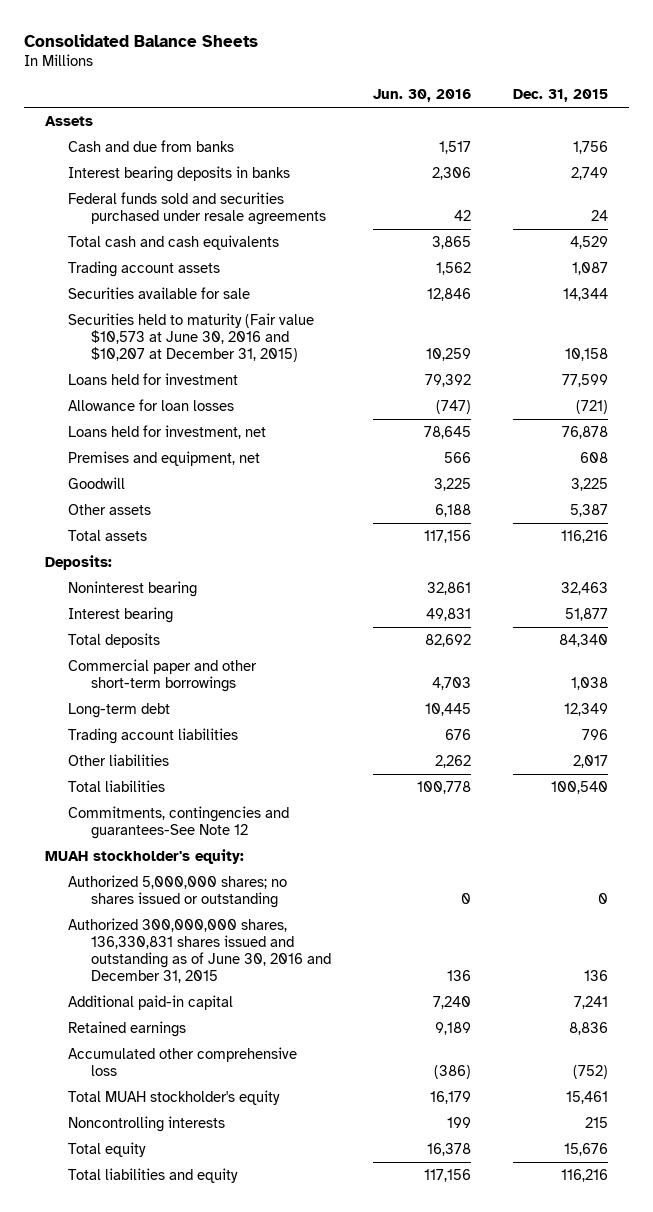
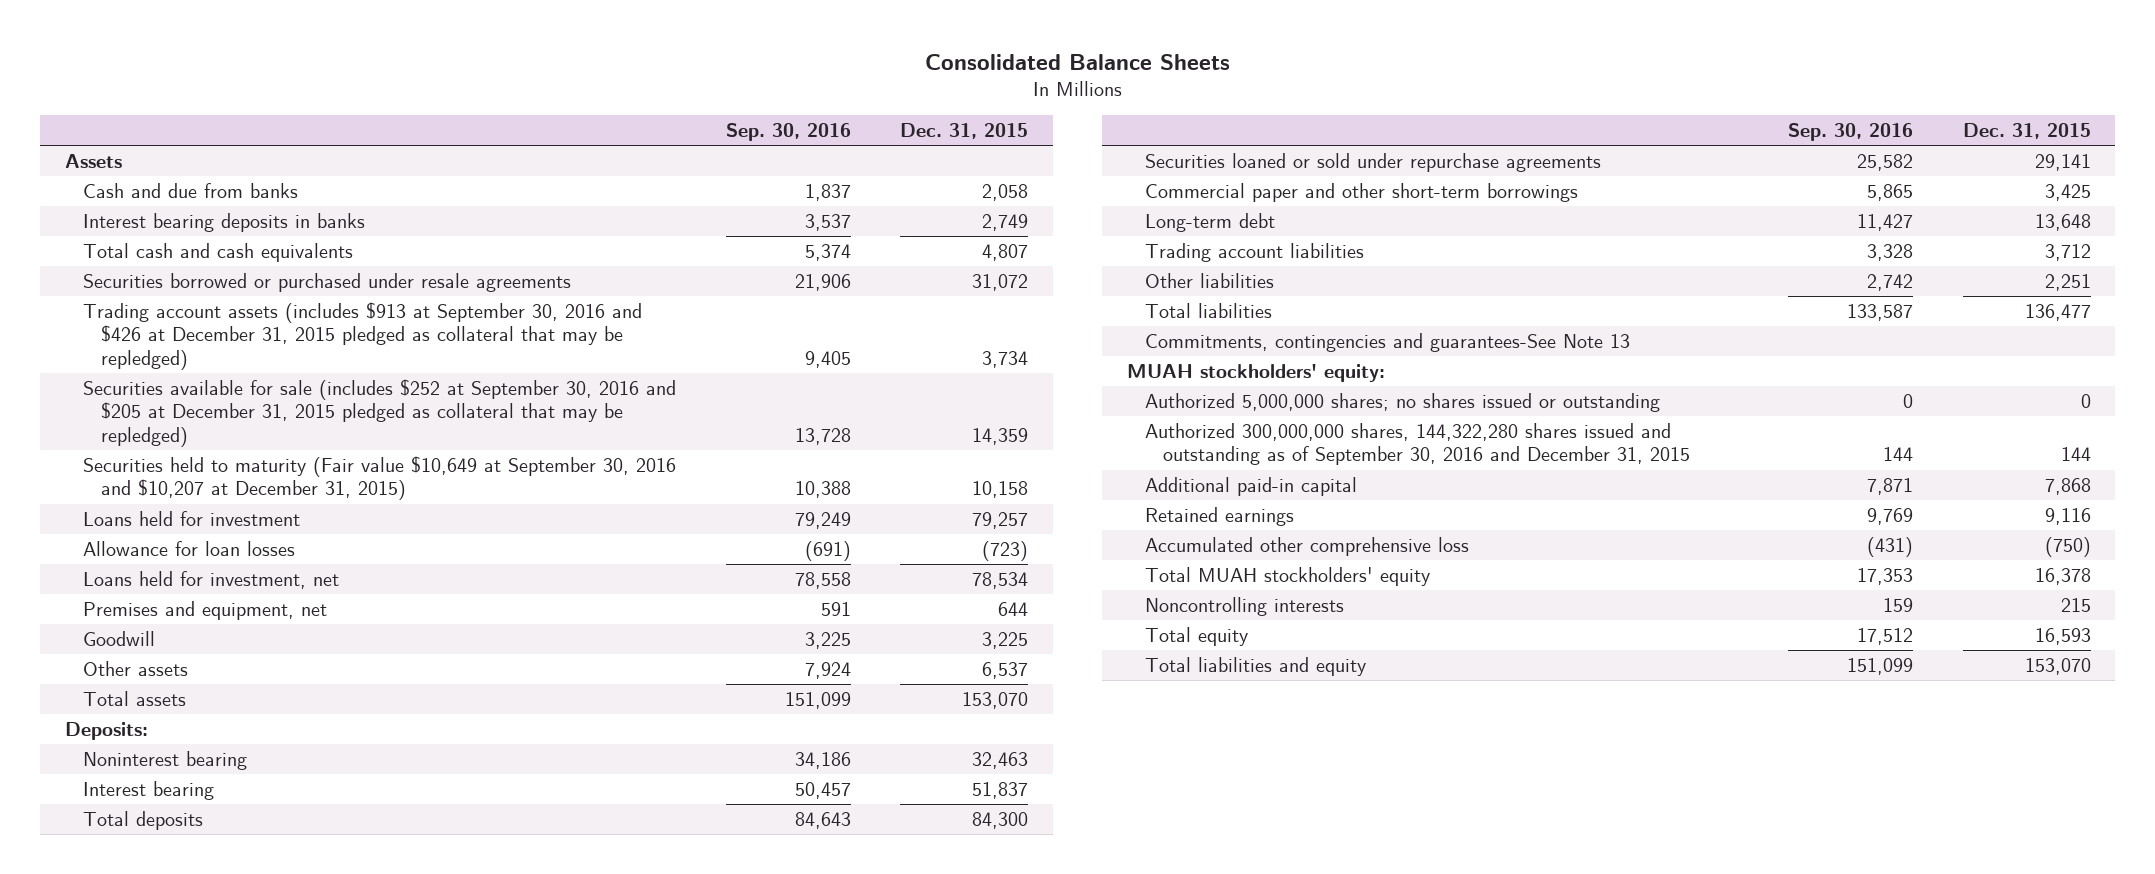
[373,89,472,103] Jun. 30, 2016 -> none
none -> [725,123,851,142] Sep. 30, 2016
[572,141,608,155] 1,756 -> [982,183,1029,201] 2,058
[68,192,327,226] Federal funds sold and securities purchased under resale agreements -> none
[68,261,221,278] Trading account assets -> none
[68,287,251,300] Securities available for sale -> none
[569,236,608,250] 4,529 -> [982,243,1029,261] 4,807
none -> [82,272,571,292] Securities borrowed or purchased under resale agreements
none -> [82,301,642,371] Trading account assets (includes $913 at September 30, 2016 and $426 at December 31, 2015 pledged as collateral that may be repledged)
none -> [82,378,676,448] Securities available for sale (includes $252 at September 30, 2016 and $205 at December 31, 2015 pledged as collateral that may be repledged)
[68,313,315,363] Securities held to maturity (Fair value $10,573 at June 30, 2016 and $10,207 at December 31, 2015) -> [82,455,676,501] Securities held to maturity (Fair value $10,649 at September 30, 2016 and $10,207 at December 31, 2015)
[561,374,608,388] 77,599 -> [972,511,1029,529] 79,257
[575,400,608,415] (721) -> [982,540,1029,561] (723)
[561,426,608,440] 76,878 -> [972,571,1029,589] 78,534
[579,452,608,464] 608 -> [998,601,1029,616] 644
[569,504,608,518] 5,387 -> [982,661,1029,679] 6,537
[560,530,608,544] 116,216 -> [962,691,1029,709] 153,070
[564,608,608,622] 51,877 -> [972,781,1029,799] 51,837
[558,634,608,648] 84,340 -> [972,811,1029,829] 84,300
none -> [1144,152,1601,172] Securities loaned or sold under repurchase agreements
[570,677,608,691] 1,038 -> [2044,183,2091,201] 3,425
[563,703,608,717] 12,349 -> [2034,213,2091,231] 13,648
[581,729,608,741] 796 -> [2044,243,2091,261] 3,712
[572,755,608,769] 2,017 -> [2044,273,2091,291] 2,251
[550,781,608,795] 100,540 -> [2024,303,2091,321] 136,477
[68,806,290,840] Commitments, contingencies and guarantees-See Note 12 -> [1144,332,1630,352] Commitments, contingencies and guarantees-See Note 13
[44,849,244,865] MUAH stockholder's equity: -> [1126,363,1385,382] MUAH stockholders' equity:
[68,918,332,984] Authorized 300,000,000 shares, 136,330,831 shares issued and outstanding as of June 30, 2016 and December 31, 2015 -> [1144,422,1691,466] Authorized 300,000,000 shares, 144,322,280 shares issued and outstanding as of September 30, 2016 and December 31, 2015
[583,970,608,982] 136 -> [2060,447,2091,462] 144
[573,996,608,1010] 7,241 -> [2044,477,2091,495] 7,868
[568,1022,608,1036] 8,836 -> [2044,507,2091,525] 9,116
[572,1065,608,1080] (752) -> [2044,536,2091,557] (750)
[68,1090,281,1106] Total MUAH stockholder's equity -> [1144,566,1430,586] Total MUAH stockholders' equity
[565,1091,608,1105] 15,461 -> [2034,567,2091,585] 16,378
[563,1143,608,1157] 15,676 -> [2034,627,2091,645] 16,593
[560,1169,608,1183] 116,216 -> [2024,657,2091,675] 153,070

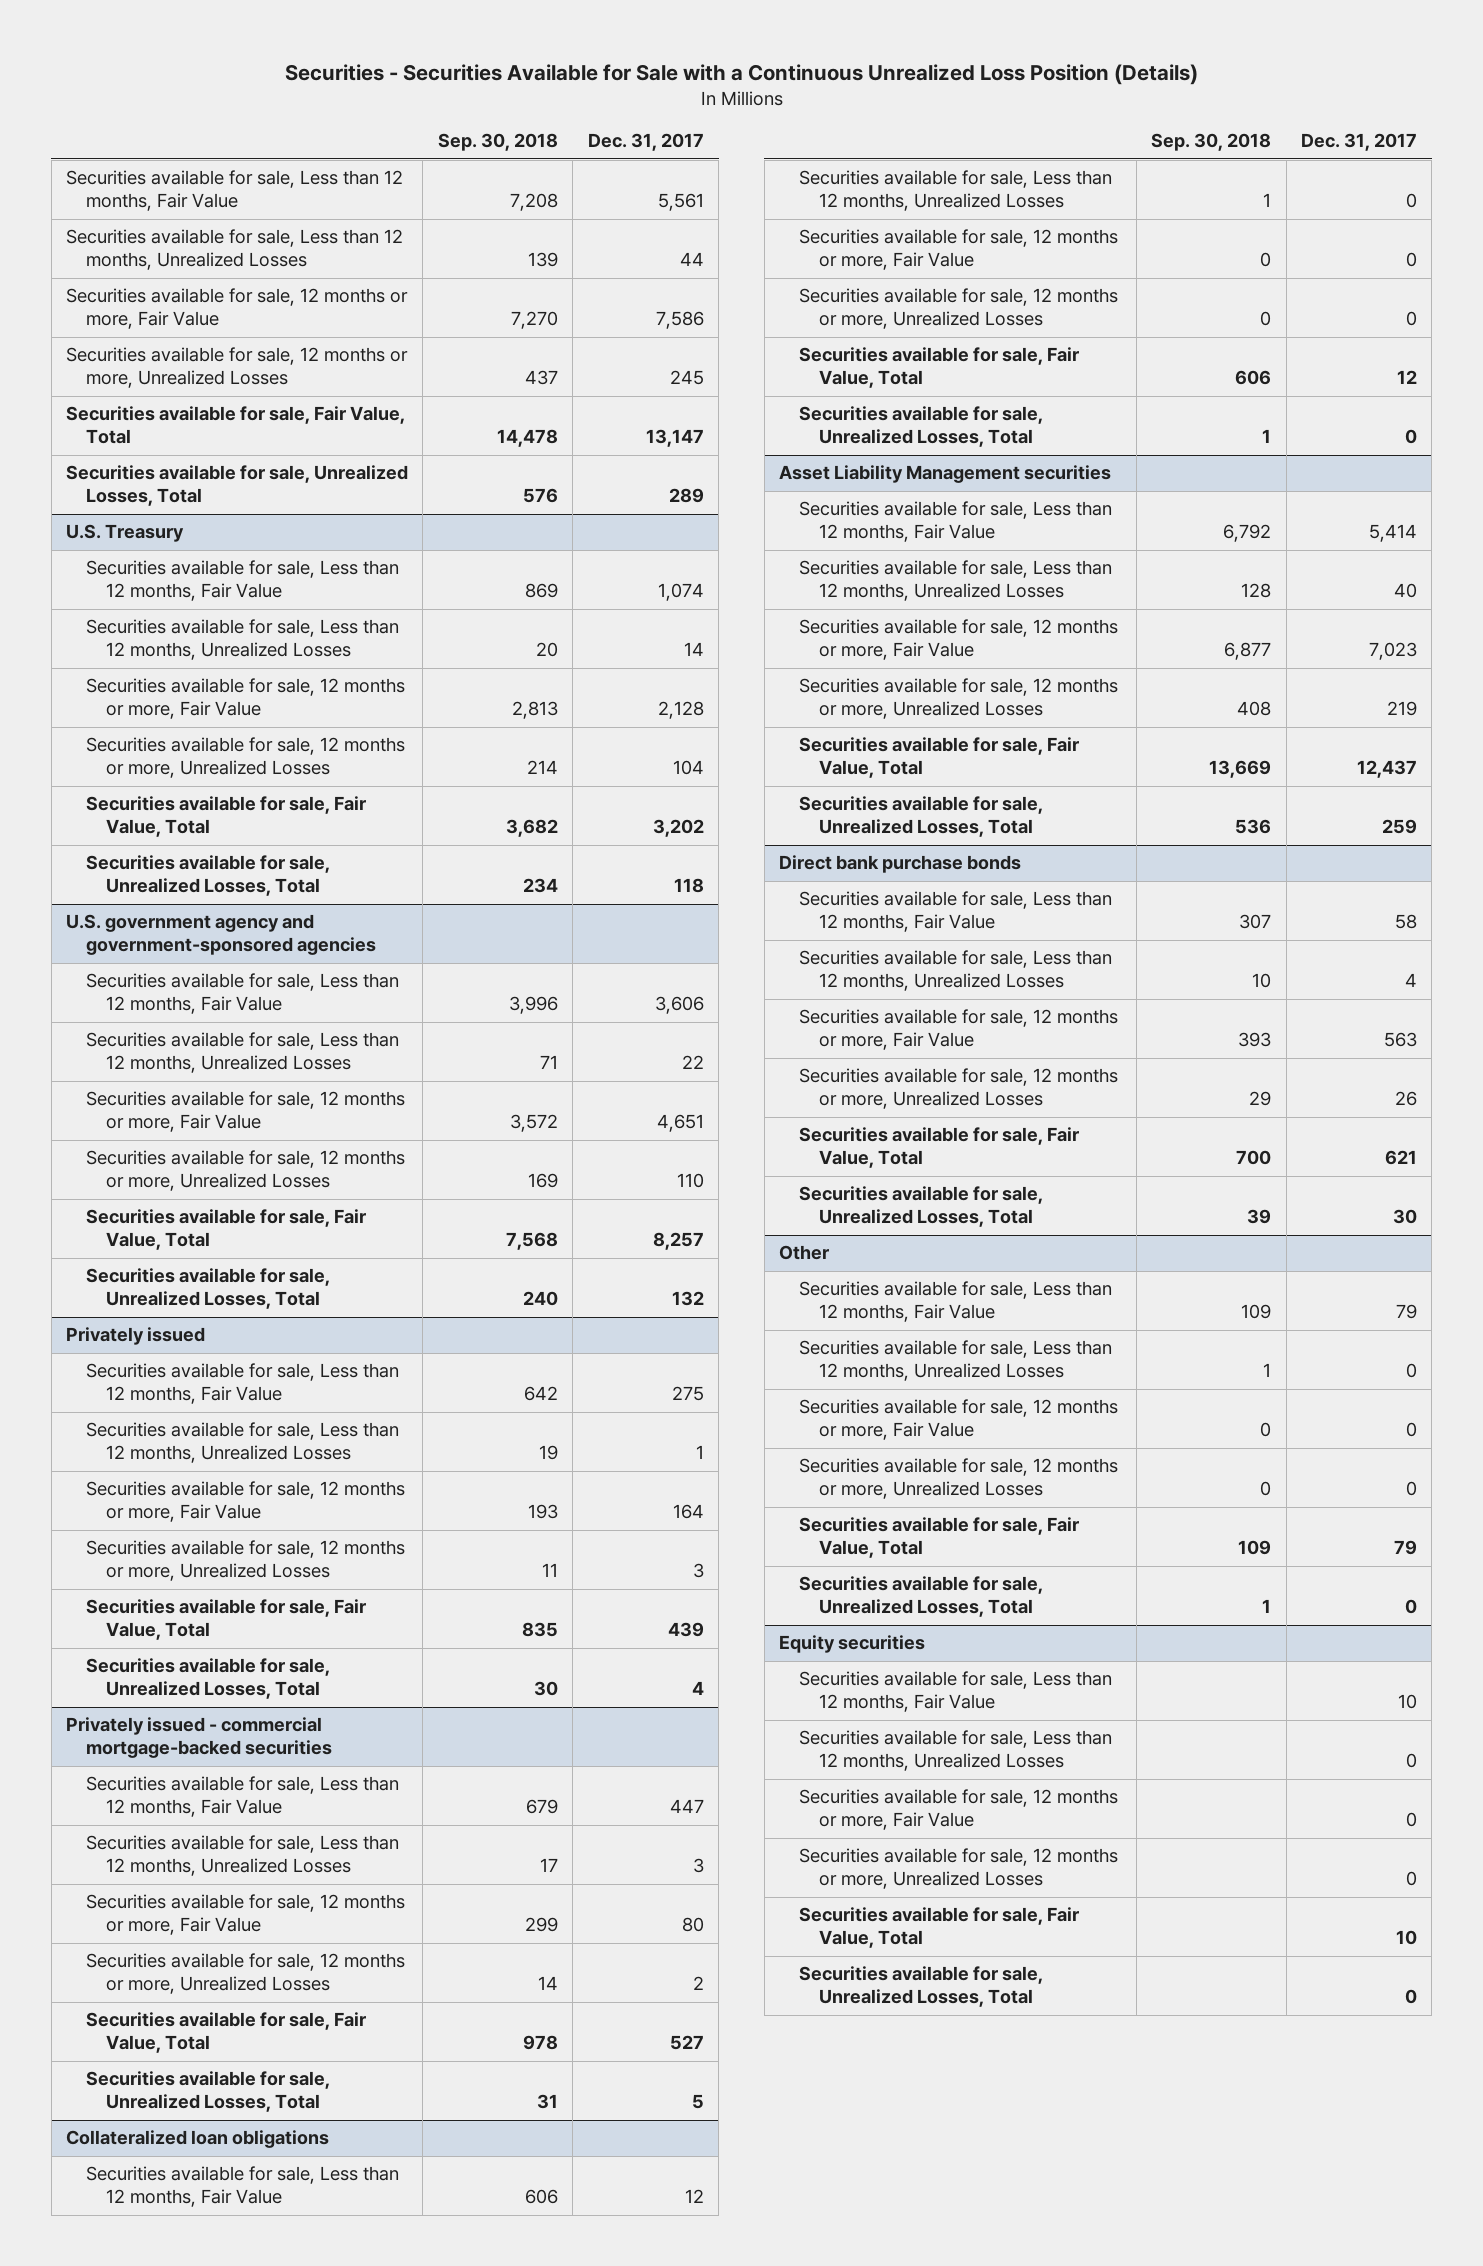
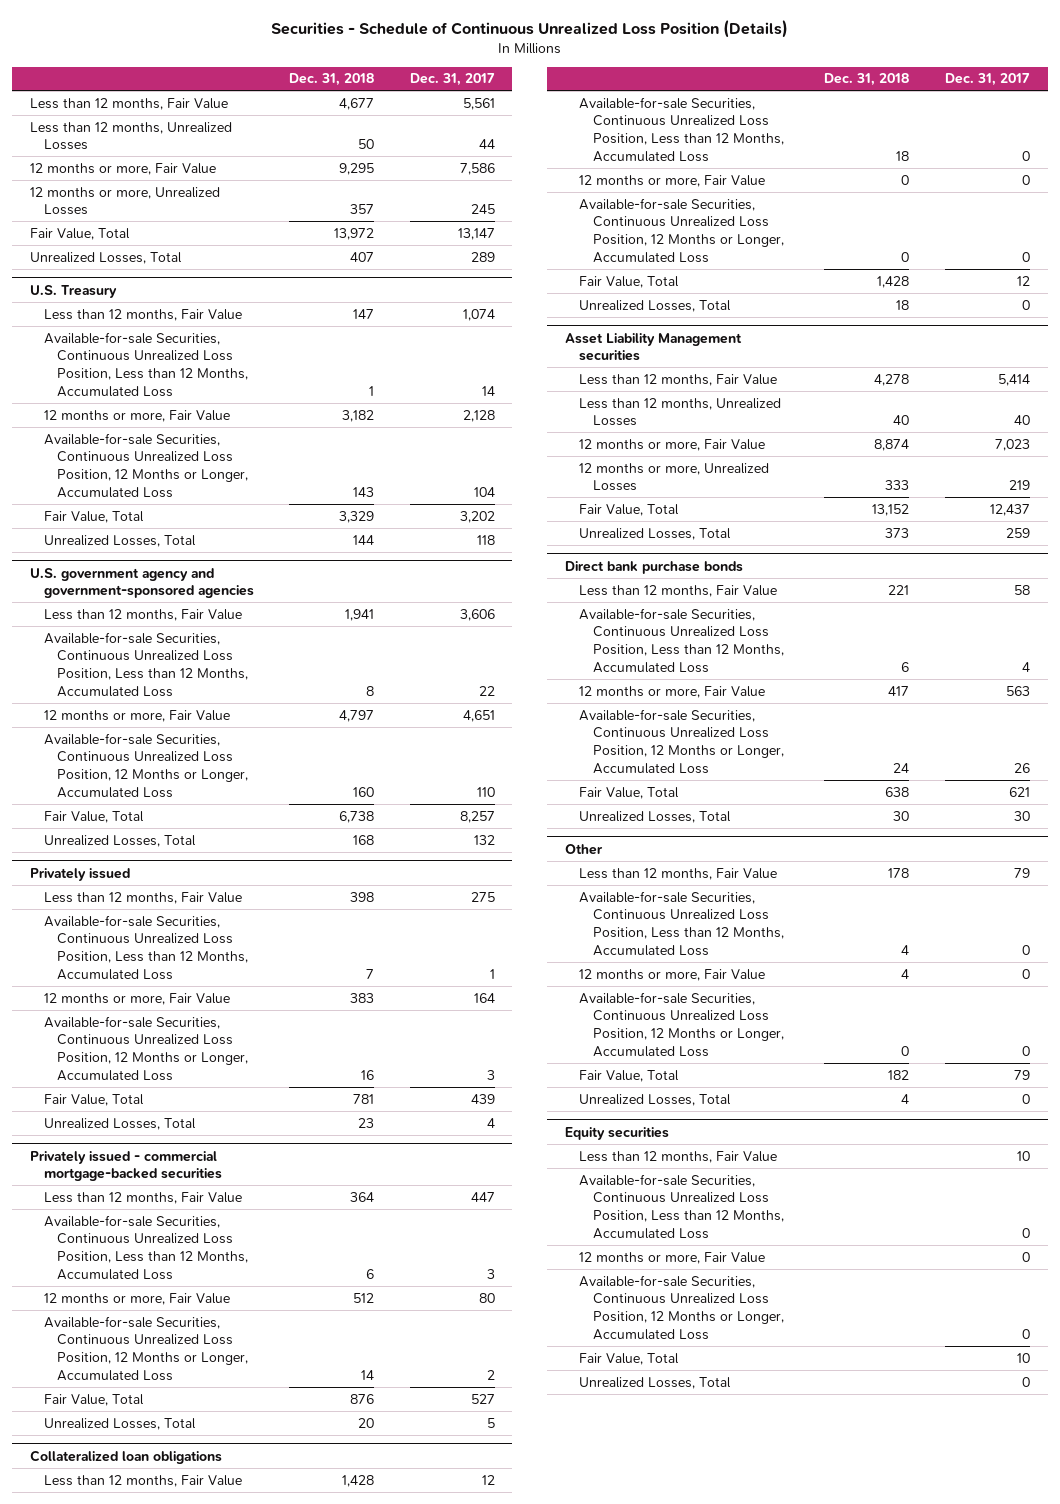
[284,63,1198,85] Securities - Securities Available for Sale with a Continuous Unrealized Loss Position (Details) -> [270,19,788,38] Securities - Schedule of Continuous Unrealized Loss Position (Details)
[437,133,558,152] Sep. 30, 2018 -> none
none -> [289,73,375,87] Dec. 31, 2018
[66,170,404,212] Securities available for sale, Less than 12 months, Fair Value -> [29,97,228,110] Less than 12 months, Fair Value
[66,229,404,271] Securities available for sale, Less than 12 months, Unrealized Losses -> [29,121,232,151] Less than 12 months, Unrealized Losses
[66,288,409,330] Securities available for sale, 12 months or more, Fair Value -> [29,162,216,175] 12 months or more, Fair Value
[66,347,409,389] Securities available for sale, 12 months or more, Unrealized Losses -> [29,186,220,216] 12 months or more, Unrealized Losses
[66,406,406,445] Securities available for sale, Fair Value, Total -> [29,227,130,240] Fair Value, Total
[66,465,409,507] Securities available for sale, Unrealized Losses, Total -> [29,251,182,264] Unrealized Losses, Total
[86,560,400,602] Securities available for sale, Less than 12 months, Fair Value -> [43,308,242,321] Less than 12 months, Fair Value
[86,619,400,661] Securities available for sale, Less than 12 months, Unrealized Losses -> [43,331,249,397] Available-for-sale Securities, Continuous Unrealized Loss Position, Less than 12 Months, Accumulated Loss
[86,678,406,720] Securities available for sale, 12 months or more, Fair Value -> [43,409,230,422] 12 months or more, Fair Value
[86,737,406,779] Securities available for sale, 12 months or more, Unrealized Losses -> [43,432,249,498] Available-for-sale Securities, Continuous Unrealized Loss Position, 12 Months or Longer, Accumulated Loss
[86,796,367,838] Securities available for sale, Fair Value, Total -> [43,510,144,523] Fair Value, Total
[86,855,331,897] Securities available for sale, Unrealized Losses, Total -> [43,534,196,547] Unrealized Losses, Total
[86,973,400,1015] Securities available for sale, Less than 12 months, Fair Value -> [43,608,242,621] Less than 12 months, Fair Value
[86,1032,400,1074] Securities available for sale, Less than 12 months, Unrealized Losses -> [43,631,249,697] Available-for-sale Securities, Continuous Unrealized Loss Position, Less than 12 Months, Accumulated Loss
[86,1091,406,1133] Securities available for sale, 12 months or more, Fair Value -> [43,709,230,722] 12 months or more, Fair Value
[86,1150,406,1192] Securities available for sale, 12 months or more, Unrealized Losses -> [43,732,249,798] Available-for-sale Securities, Continuous Unrealized Loss Position, 12 Months or Longer, Accumulated Loss
[86,1209,367,1251] Securities available for sale, Fair Value, Total -> [43,810,144,823] Fair Value, Total
[86,1268,331,1310] Securities available for sale, Unrealized Losses, Total -> [43,834,196,847] Unrealized Losses, Total
[86,1363,400,1405] Securities available for sale, Less than 12 months, Fair Value -> [43,891,242,904] Less than 12 months, Fair Value
[86,1422,400,1464] Securities available for sale, Less than 12 months, Unrealized Losses -> [43,914,249,980] Available-for-sale Securities, Continuous Unrealized Loss Position, Less than 12 Months, Accumulated Loss
[86,1481,406,1523] Securities available for sale, 12 months or more, Fair Value -> [43,992,230,1005] 12 months or more, Fair Value
[86,1540,406,1582] Securities available for sale, 12 months or more, Unrealized Losses -> [43,1015,249,1081] Available-for-sale Securities, Continuous Unrealized Loss Position, 12 Months or Longer, Accumulated Loss
[86,1599,367,1641] Securities available for sale, Fair Value, Total -> [43,1093,144,1106] Fair Value, Total
[86,1658,331,1700] Securities available for sale, Unrealized Losses, Total -> [43,1117,196,1130] Unrealized Losses, Total
[86,1776,400,1818] Securities available for sale, Less than 12 months, Fair Value -> [43,1191,242,1204] Less than 12 months, Fair Value
[86,1835,400,1877] Securities available for sale, Less than 12 months, Unrealized Losses -> [43,1214,249,1280] Available-for-sale Securities, Continuous Unrealized Loss Position, Less than 12 Months, Accumulated Loss
[86,1894,406,1936] Securities available for sale, 12 months or more, Fair Value -> [43,1292,230,1305] 12 months or more, Fair Value
[86,1953,406,1995] Securities available for sale, 12 months or more, Unrealized Losses -> [43,1315,249,1381] Available-for-sale Securities, Continuous Unrealized Loss Position, 12 Months or Longer, Accumulated Loss
[86,2012,367,2054] Securities available for sale, Fair Value, Total -> [43,1393,144,1406] Fair Value, Total
[86,2071,331,2113] Securities available for sale, Unrealized Losses, Total -> [43,1417,196,1430] Unrealized Losses, Total
[86,2166,400,2208] Securities available for sale, Less than 12 months, Fair Value -> [43,1474,242,1487] Less than 12 months, Fair Value
[799,170,1113,212] Securities available for sale, Less than 12 months, Unrealized Losses -> [578,96,784,162] Available-for-sale Securities, Continuous Unrealized Loss Position, Less than 12 Months, Accumulated Loss
[799,229,1119,271] Securities available for sale, 12 months or more, Fair Value -> [578,174,765,187] 12 months or more, Fair Value
[799,288,1119,330] Securities available for sale, 12 months or more, Unrealized Losses -> [578,197,784,263] Available-for-sale Securities, Continuous Unrealized Loss Position, 12 Months or Longer, Accumulated Loss
[799,347,1080,389] Securities available for sale, Fair Value, Total -> [578,275,679,288] Fair Value, Total
[799,406,1044,448] Securities available for sale, Unrealized Losses, Total -> [578,299,731,312] Unrealized Losses, Total
[799,501,1113,543] Securities available for sale, Less than 12 months, Fair Value -> [578,373,777,386] Less than 12 months, Fair Value
[799,560,1113,602] Securities available for sale, Less than 12 months, Unrealized Losses -> [578,397,781,427] Less than 12 months, Unrealized Losses
[799,619,1119,661] Securities available for sale, 12 months or more, Fair Value -> [578,438,765,451] 12 months or more, Fair Value
[799,678,1119,720] Securities available for sale, 12 months or more, Unrealized Losses -> [578,462,769,492] 12 months or more, Unrealized Losses
[799,737,1080,779] Securities available for sale, Fair Value, Total -> [578,503,679,516] Fair Value, Total
[799,796,1044,838] Securities available for sale, Unrealized Losses, Total -> [578,527,731,540] Unrealized Losses, Total
[799,891,1113,933] Securities available for sale, Less than 12 months, Fair Value -> [578,584,777,597] Less than 12 months, Fair Value
[799,950,1113,992] Securities available for sale, Less than 12 months, Unrealized Losses -> [578,607,784,673] Available-for-sale Securities, Continuous Unrealized Loss Position, Less than 12 Months, Accumulated Loss
[799,1009,1119,1051] Securities available for sale, 12 months or more, Fair Value -> [578,685,765,698] 12 months or more, Fair Value
[799,1068,1119,1110] Securities available for sale, 12 months or more, Unrealized Losses -> [578,708,784,774] Available-for-sale Securities, Continuous Unrealized Loss Position, 12 Months or Longer, Accumulated Loss
[799,1127,1080,1169] Securities available for sale, Fair Value, Total -> [578,786,679,799] Fair Value, Total
[799,1186,1044,1228] Securities available for sale, Unrealized Losses, Total -> [578,810,731,823] Unrealized Losses, Total
[799,1281,1113,1323] Securities available for sale, Less than 12 months, Fair Value -> [578,867,777,880] Less than 12 months, Fair Value
[799,1340,1113,1382] Securities available for sale, Less than 12 months, Unrealized Losses -> [578,890,784,956] Available-for-sale Securities, Continuous Unrealized Loss Position, Less than 12 Months, Accumulated Loss
[799,1399,1119,1441] Securities available for sale, 12 months or more, Fair Value -> [578,968,765,981] 12 months or more, Fair Value
[799,1458,1119,1500] Securities available for sale, 12 months or more, Unrealized Losses -> [578,991,784,1057] Available-for-sale Securities, Continuous Unrealized Loss Position, 12 Months or Longer, Accumulated Loss
[799,1517,1080,1559] Securities available for sale, Fair Value, Total -> [578,1069,679,1082] Fair Value, Total
[799,1576,1044,1618] Securities available for sale, Unrealized Losses, Total -> [578,1093,731,1106] Unrealized Losses, Total
[799,1671,1113,1713] Securities available for sale, Less than 12 months, Fair Value -> [578,1150,777,1163] Less than 12 months, Fair Value
[799,1730,1113,1772] Securities available for sale, Less than 12 months, Unrealized Losses -> [578,1173,784,1239] Available-for-sale Securities, Continuous Unrealized Loss Position, Less than 12 Months, Accumulated Loss
[799,1789,1119,1831] Securities available for sale, 12 months or more, Fair Value -> [578,1251,765,1264] 12 months or more, Fair Value
[799,1848,1119,1890] Securities available for sale, 12 months or more, Unrealized Losses -> [578,1274,784,1340] Available-for-sale Securities, Continuous Unrealized Loss Position, 12 Months or Longer, Accumulated Loss
[799,1907,1080,1949] Securities available for sale, Fair Value, Total -> [578,1352,679,1365] Fair Value, Total
[799,1966,1044,2008] Securities available for sale, Unrealized Losses, Total -> [578,1376,731,1389] Unrealized Losses, Total

